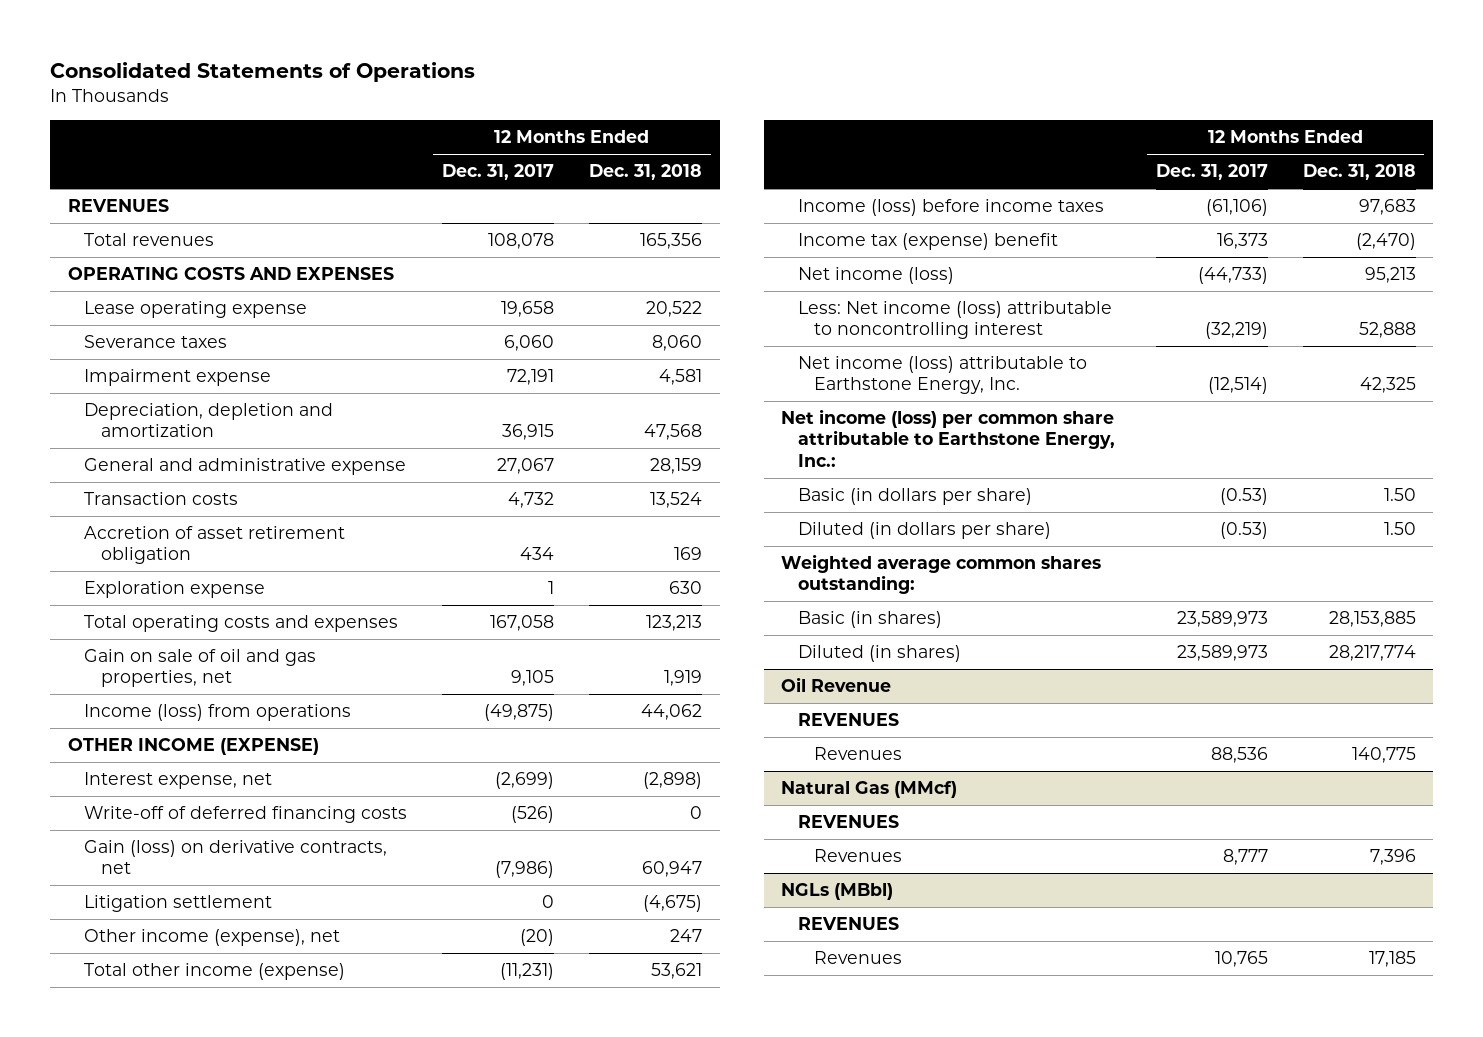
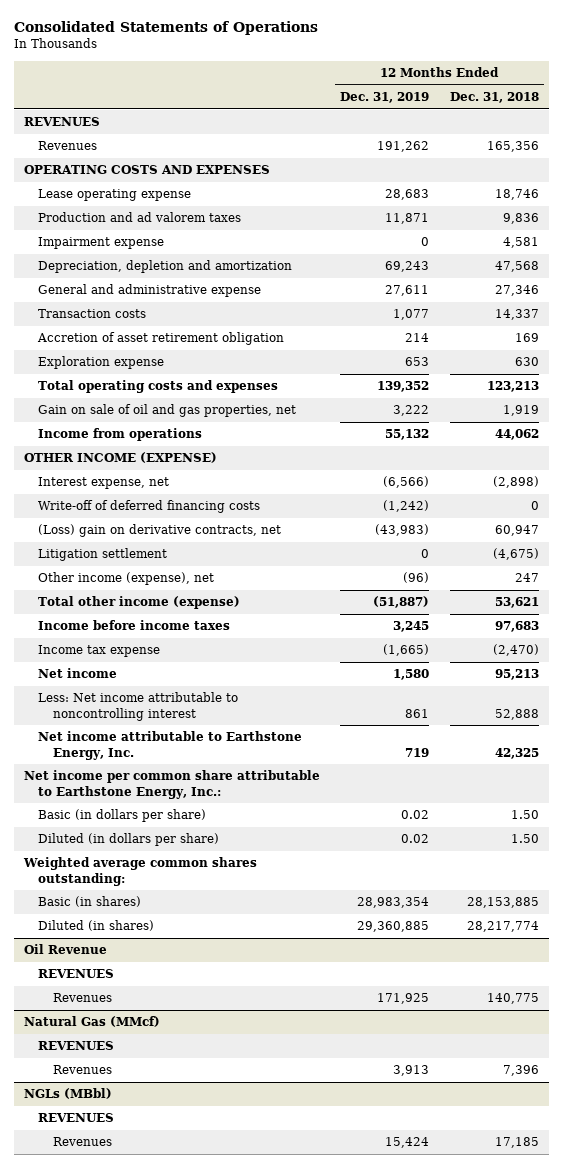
[442,164,555,181] Dec. 31, 2017 -> none
none -> [340,91,430,103] Dec. 31, 2019
[84,233,215,247] Total revenues -> [38,141,98,151] Revenues
[84,335,228,349] Severance taxes -> none
[646,301,703,318] 20,522 -> [494,189,539,201] 18,746
none -> [38,212,242,223] Production and ad valorem taxes
[650,458,703,475] 28,159 -> [494,285,539,297] 27,346
[650,492,703,509] 13,524 -> [494,309,539,321] 14,337
[84,704,352,722] Income (loss) from operations -> [38,428,203,442] Income from operations
[84,840,388,875] Gain (loss) on derivative contracts, net -> [38,524,282,538] (Loss) gain on derivative contracts, net
[797,199,1104,217] Income (loss) before income taxes -> [38,620,231,631] Income before income taxes
[797,233,1058,251] Income tax (expense) benefit -> [38,645,161,658] Income tax expense
[797,267,954,285] Net income (loss) -> [38,668,118,679] Net income
[797,301,1112,340] Less: Net income (loss) attributable to noncontrolling interest -> [38,692,239,721] Less: Net income attributable to noncontrolling interest
[797,356,1087,395] Net income (loss) attributable to Earthstone Energy, Inc. -> [38,731,303,760] Net income attributable to Earthstone Energy, Inc.
[781,409,1115,467] Net income (loss) per common share attributable to Earthstone Energy, Inc.: -> [23,770,320,799] Net income per common share attributable to Earthstone Energy, Inc.:

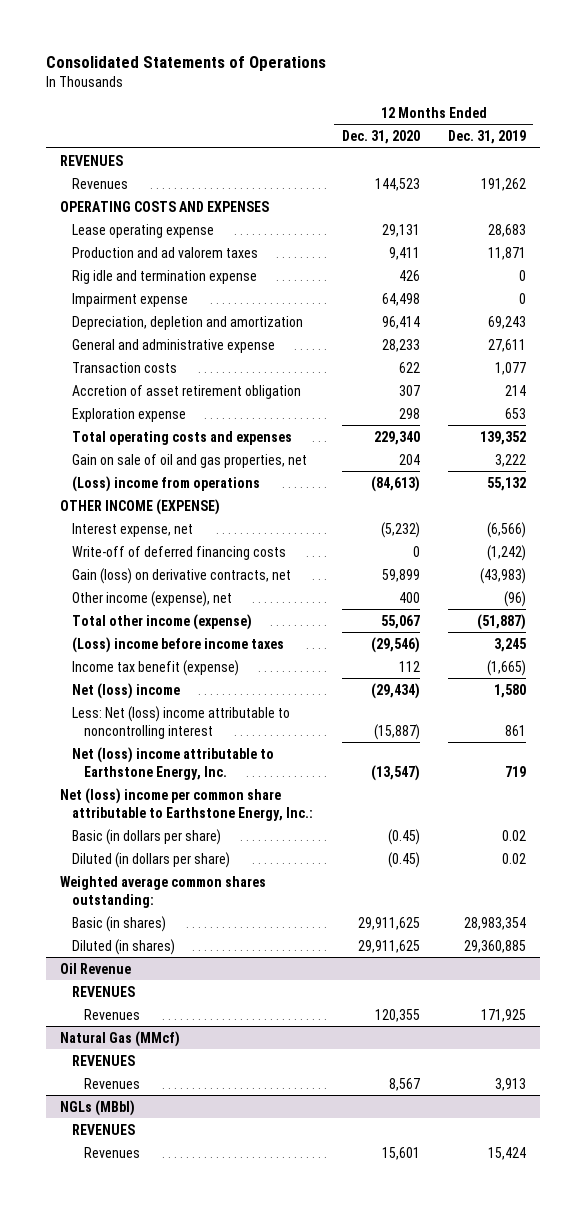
[449,91,539,103] Dec. 31, 2018 -> none
none -> [341,130,420,145] Dec. 31, 2020
none -> [72,269,258,284] Rig idle and termination expense
[38,428,203,442] Income from operations -> [72,475,261,492] (Loss) income from operations
[38,548,168,562] Litigation settlement -> none
[38,524,282,538] (Loss) gain on derivative contracts, net -> [72,567,292,584] Gain (loss) on derivative contracts, net
[38,620,231,631] Income before income taxes -> [72,636,285,653] (Loss) income before income taxes
[38,645,161,658] Income tax expense -> [72,659,240,676] Income tax benefit (expense)
[38,668,118,679] Net income -> [72,682,181,699] Net (loss) income
[38,692,239,721] Less: Net income attributable to noncontrolling interest -> [72,705,291,739] Less: Net (loss) income attributable to noncontrolling interest
[38,731,303,760] Net income attributable to Earthstone Energy, Inc. -> [72,746,275,780] Net (loss) income attributable to Earthstone Energy, Inc.
[23,770,320,799] Net income per common share attributable to Earthstone Energy, Inc.: -> [60,787,314,821] Net (loss) income per common share attributable to Earthstone Energy, Inc.:

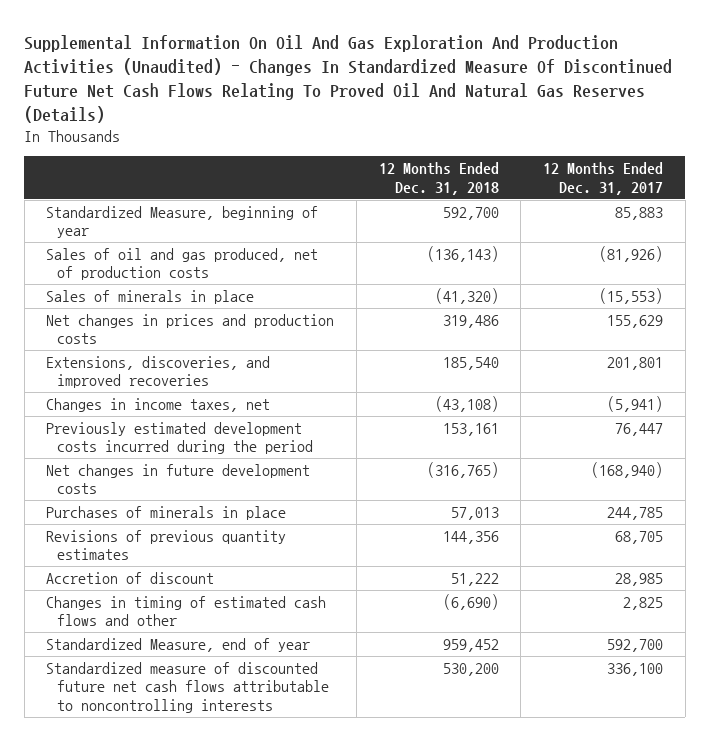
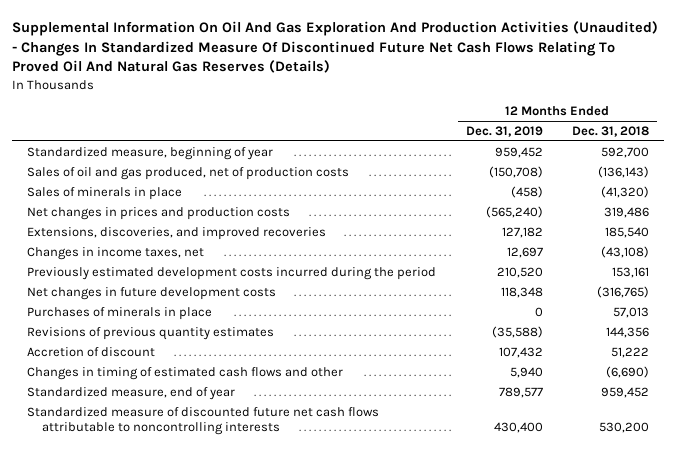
[543,162,664,195] 12 Months Ended Dec. 31, 2017 -> none
none -> [465,125,543,137] Dec. 31, 2019
[46,205,319,239] Standardized Measure, beginning of year -> [26,146,273,160] Standardized measure, beginning of year
[46,637,311,652] Standardized Measure, end of year -> [26,386,235,400] Standardized measure, end of year

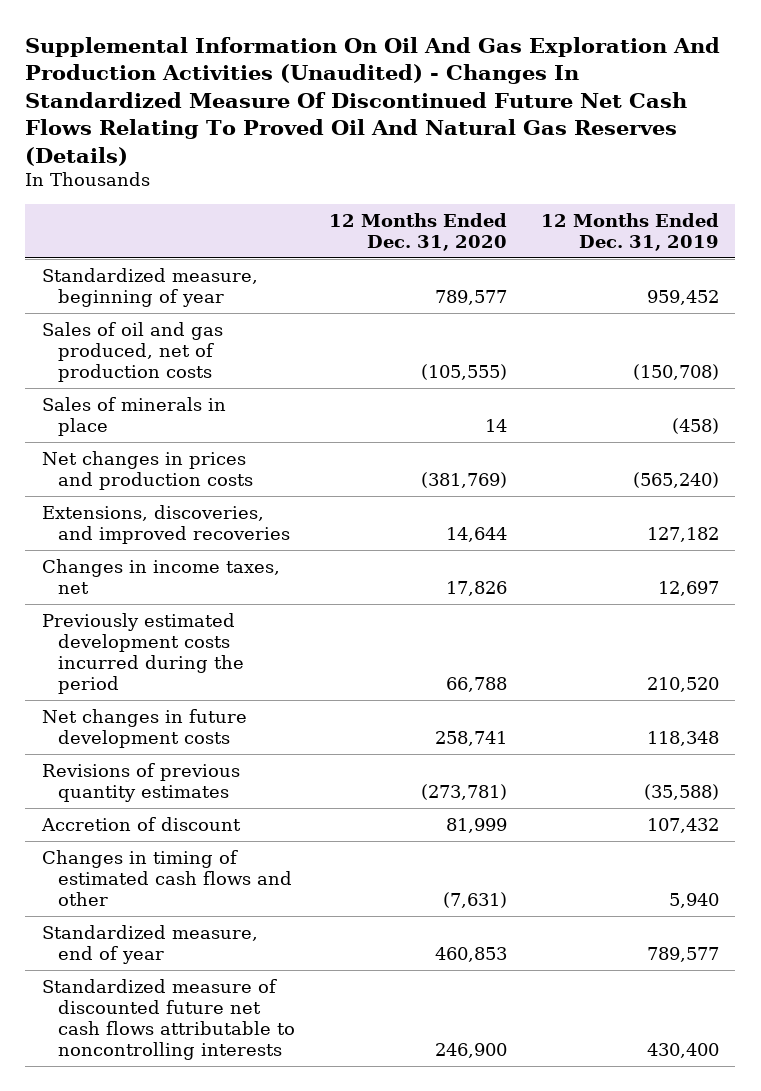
[572,125,650,137] Dec. 31, 2018 -> none
none -> [328,212,507,251] 12 Months Ended Dec. 31, 2020
[26,306,212,320] Purchases of minerals in place -> none

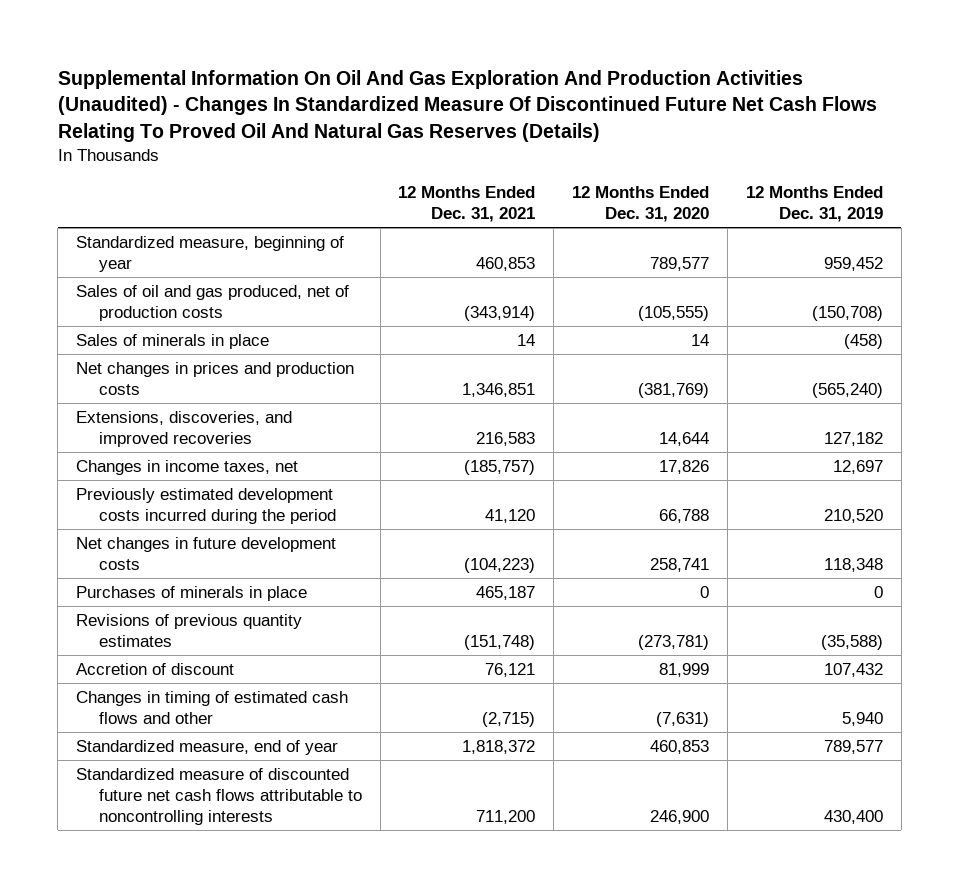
none -> [398,186,536,223] 12 Months Ended Dec. 31, 2021
none -> [76,585,308,601] Purchases of minerals in place

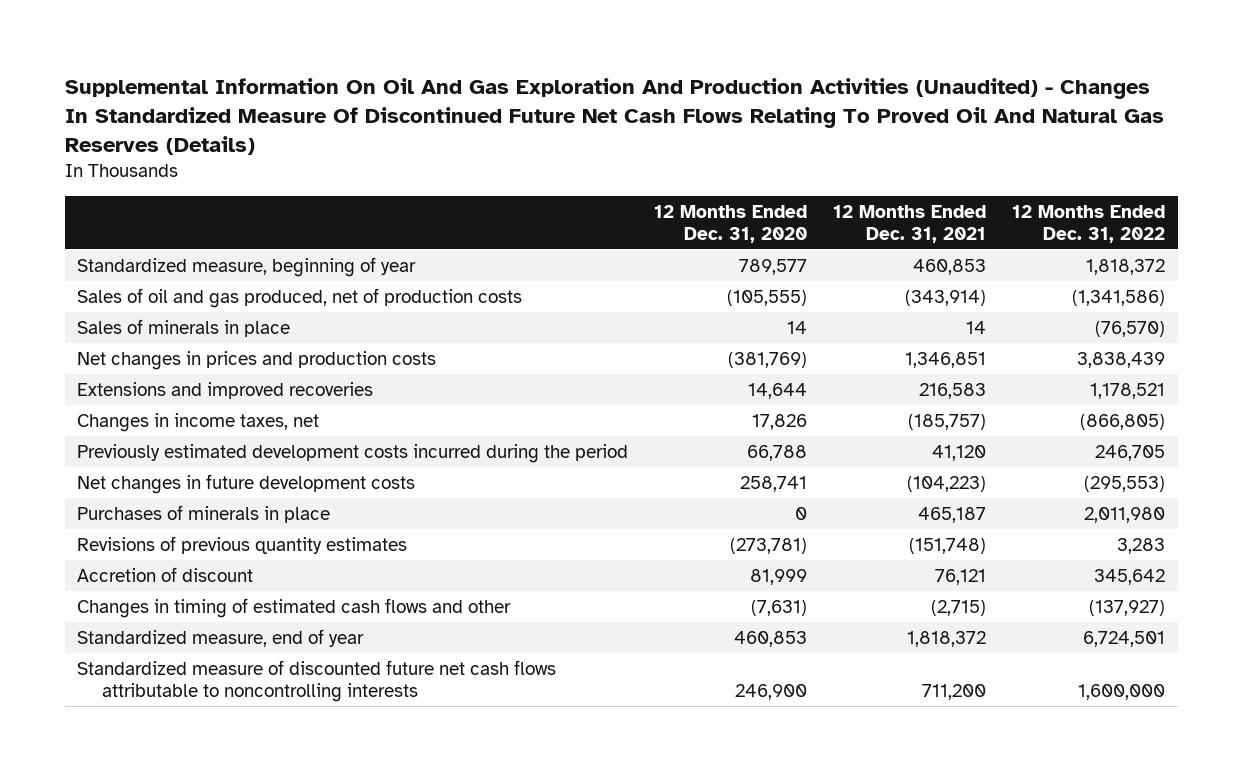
[745,186,883,223] 12 Months Ended Dec. 31, 2019 -> none
none -> [1012,204,1166,243] 12 Months Ended Dec. 31, 2022
[76,410,293,448] Extensions, discoveries, and improved recoveries -> [77,381,374,399] Extensions and improved recoveries

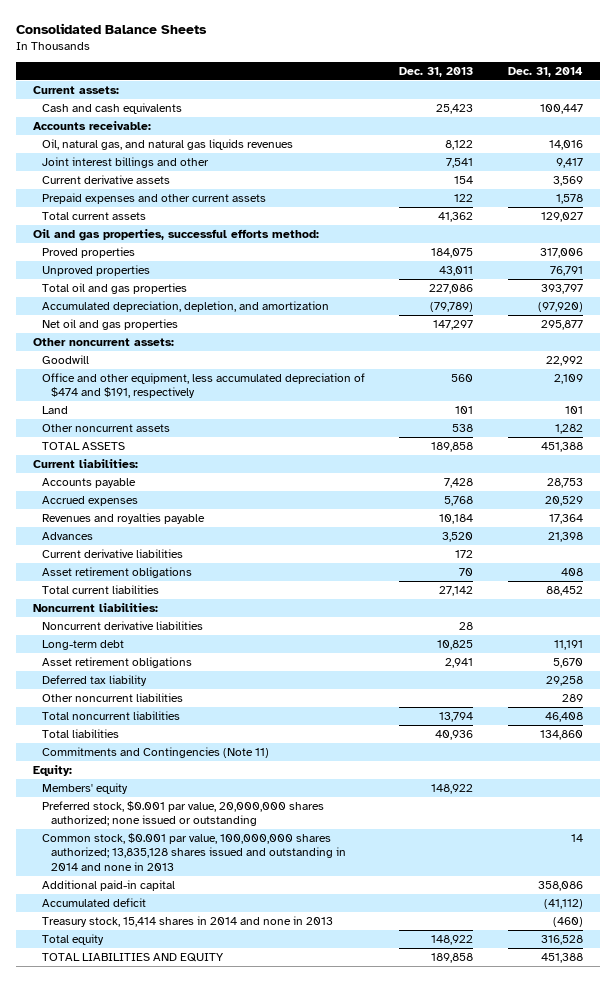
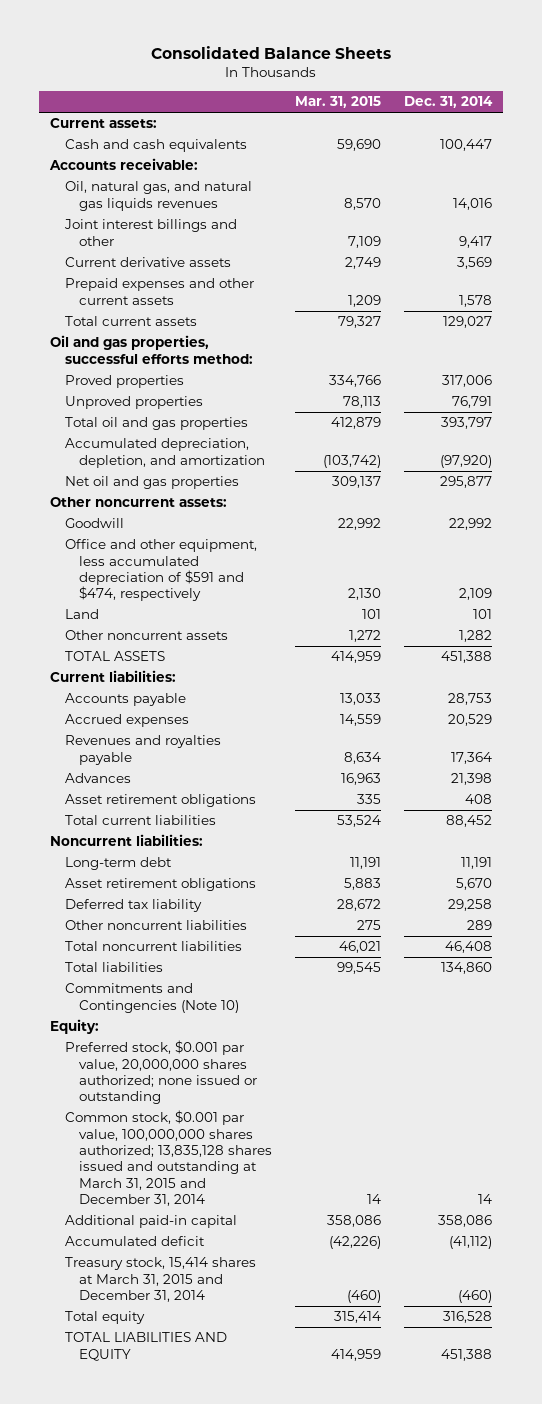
[399,66,474,77] Dec. 31, 2013 -> none
none -> [294,95,381,108] Mar. 31, 2015
[41,372,365,399] Office and other equipment, less accumulated depreciation of $474 and $191, respectively -> [64,539,257,602] Office and other equipment, less accumulated depreciation of $591 and $474, respectively
[41,548,183,558] Current derivative liabilities -> none
[41,620,203,630] Noncurrent derivative liabilities -> none
[41,746,269,758] Commitments and Contingencies (Note 11) -> [64,983,239,1013] Commitments and Contingencies (Note 10)
[41,782,128,794] Members' equity -> none
[41,832,347,871] Common stock, $0.001 par value, 100,000,000 shares authorized; 13,835,128 shares issued and outstanding in 2014 and none in 2013 -> [64,1110,272,1206] Common stock, $0.001 par value, 100,000,000 shares authorized; 13,835,128 shares issued and outstanding at March 31, 2015 and December 31, 2014
[41,915,333,927] Treasury stock, 15,414 shares in 2014 and none in 2013 -> [64,1257,256,1302] Treasury stock, 15,414 shares at March 31, 2015 and December 31, 2014

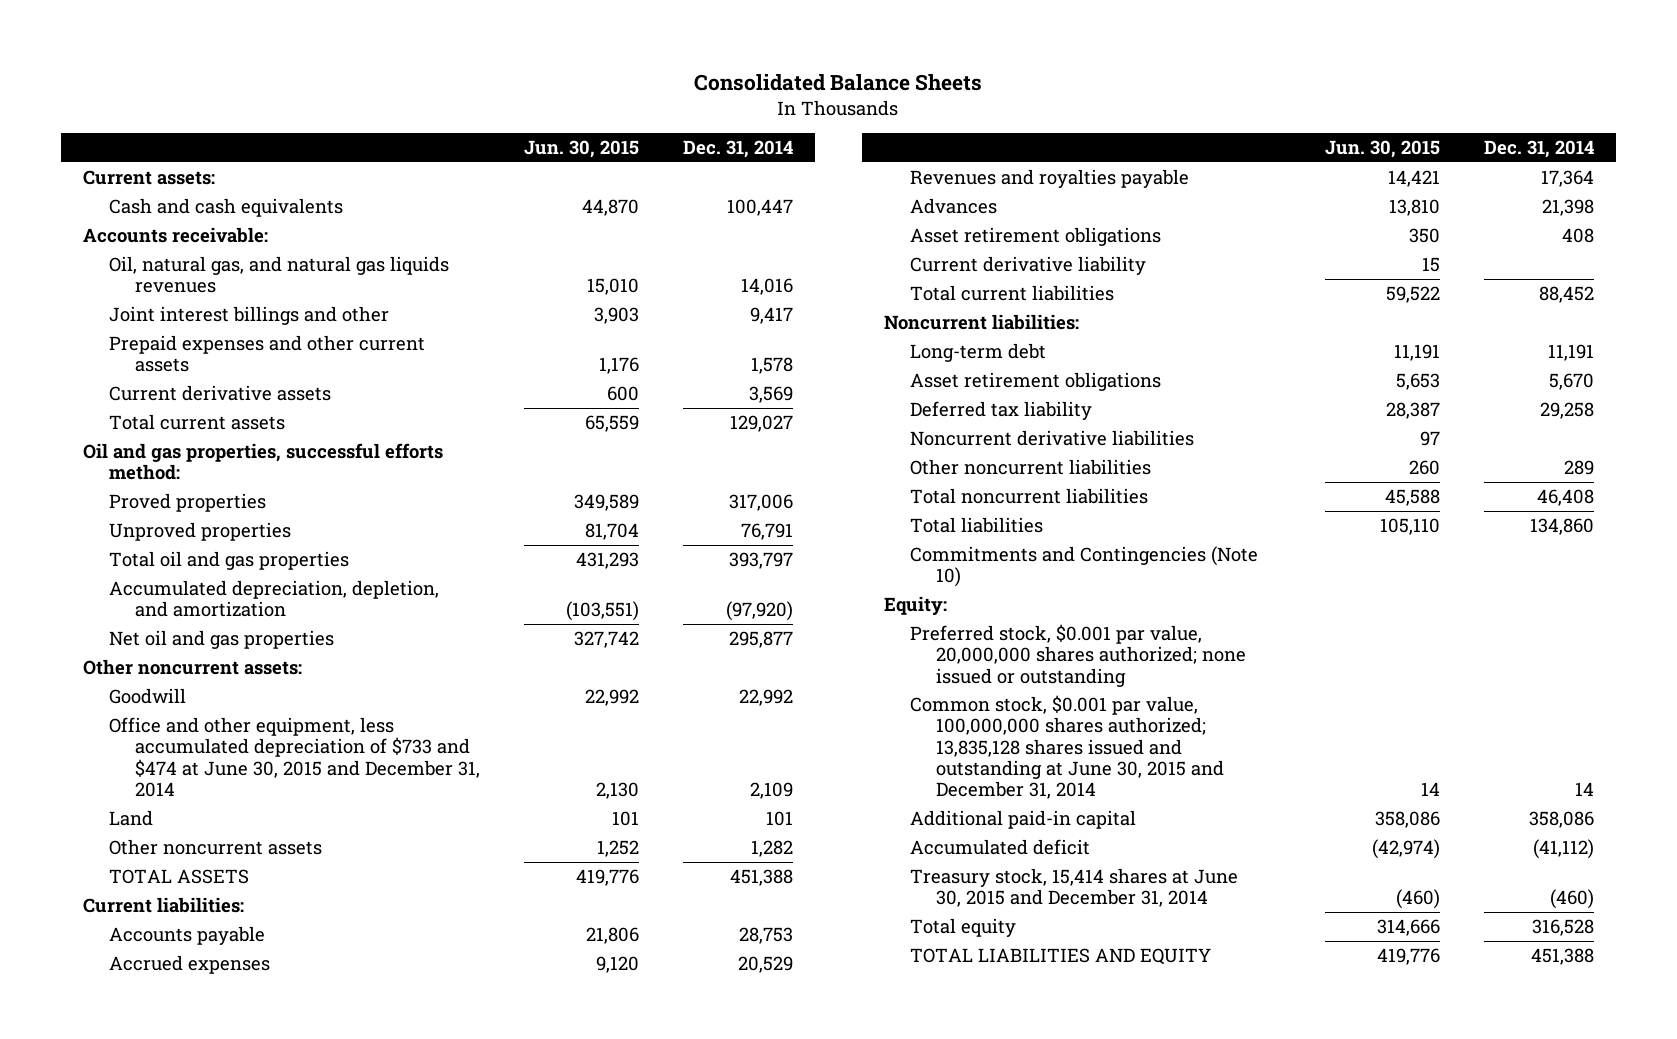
[294,95,381,108] Mar. 31, 2015 -> none
none -> [524,140,640,159] Jun. 30, 2015
[64,257,231,268] Current derivative assets -> [109,385,332,402] Current derivative assets
[64,539,257,602] Office and other equipment, less accumulated depreciation of $591 and $474, respectively -> [109,717,481,797] Office and other equipment, less accumulated depreciation of $733 and $474 at June 30, 2015 and December 31, 2014
none -> [909,256,1146,276] Current derivative liability
none -> [909,430,1194,447] Noncurrent derivative liabilities
[64,1110,272,1206] Common stock, $0.001 par value, 100,000,000 shares authorized; 13,835,128 shares issued and outstanding at March 31, 2015 and December 31, 2014 -> [909,695,1224,800] Common stock, $0.001 par value, 100,000,000 shares authorized; 13,835,128 shares issued and outstanding at June 30, 2015 and December 31, 2014
[64,1257,256,1302] Treasury stock, 15,414 shares at March 31, 2015 and December 31, 2014 -> [909,868,1238,908] Treasury stock, 15,414 shares at June 30, 2015 and December 31, 2014

